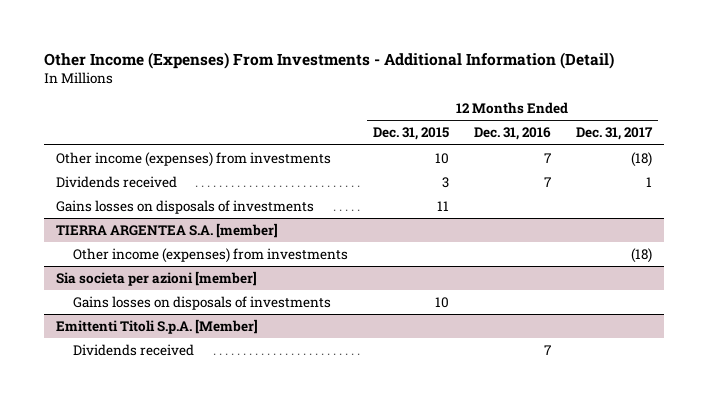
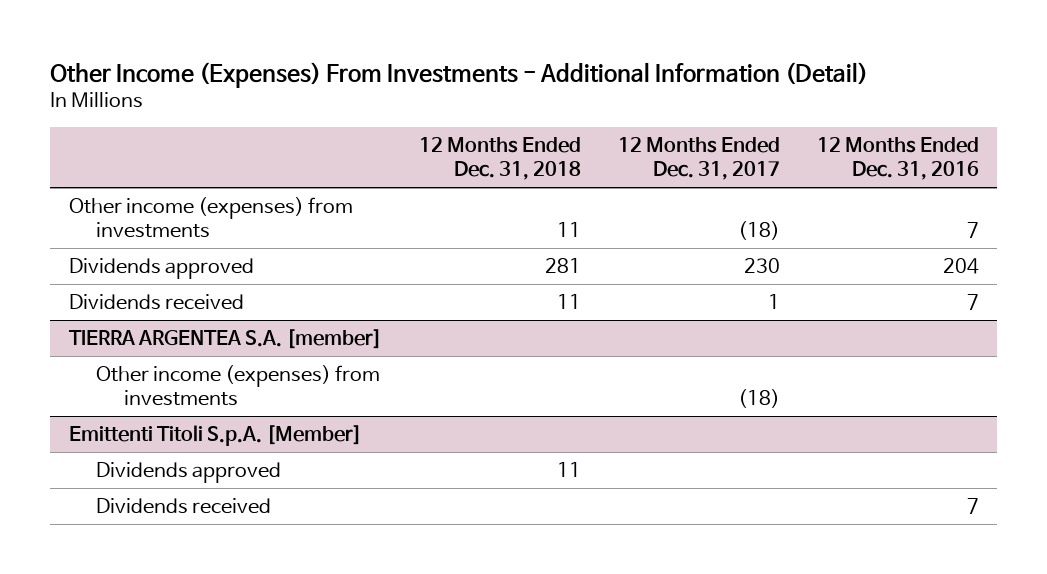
[372,127,449,141] Dec. 31, 2015 -> none
none -> [418,137,581,181] 12 Months Ended Dec. 31, 2018
none -> [68,258,254,280] Dividends approved
[56,199,315,214] Gains losses on disposals of investments -> none
[56,270,258,286] Sia societa per azioni [member] -> none
[73,295,332,310] Gains losses on disposals of investments -> none
none -> [96,462,282,484] Dividends approved

